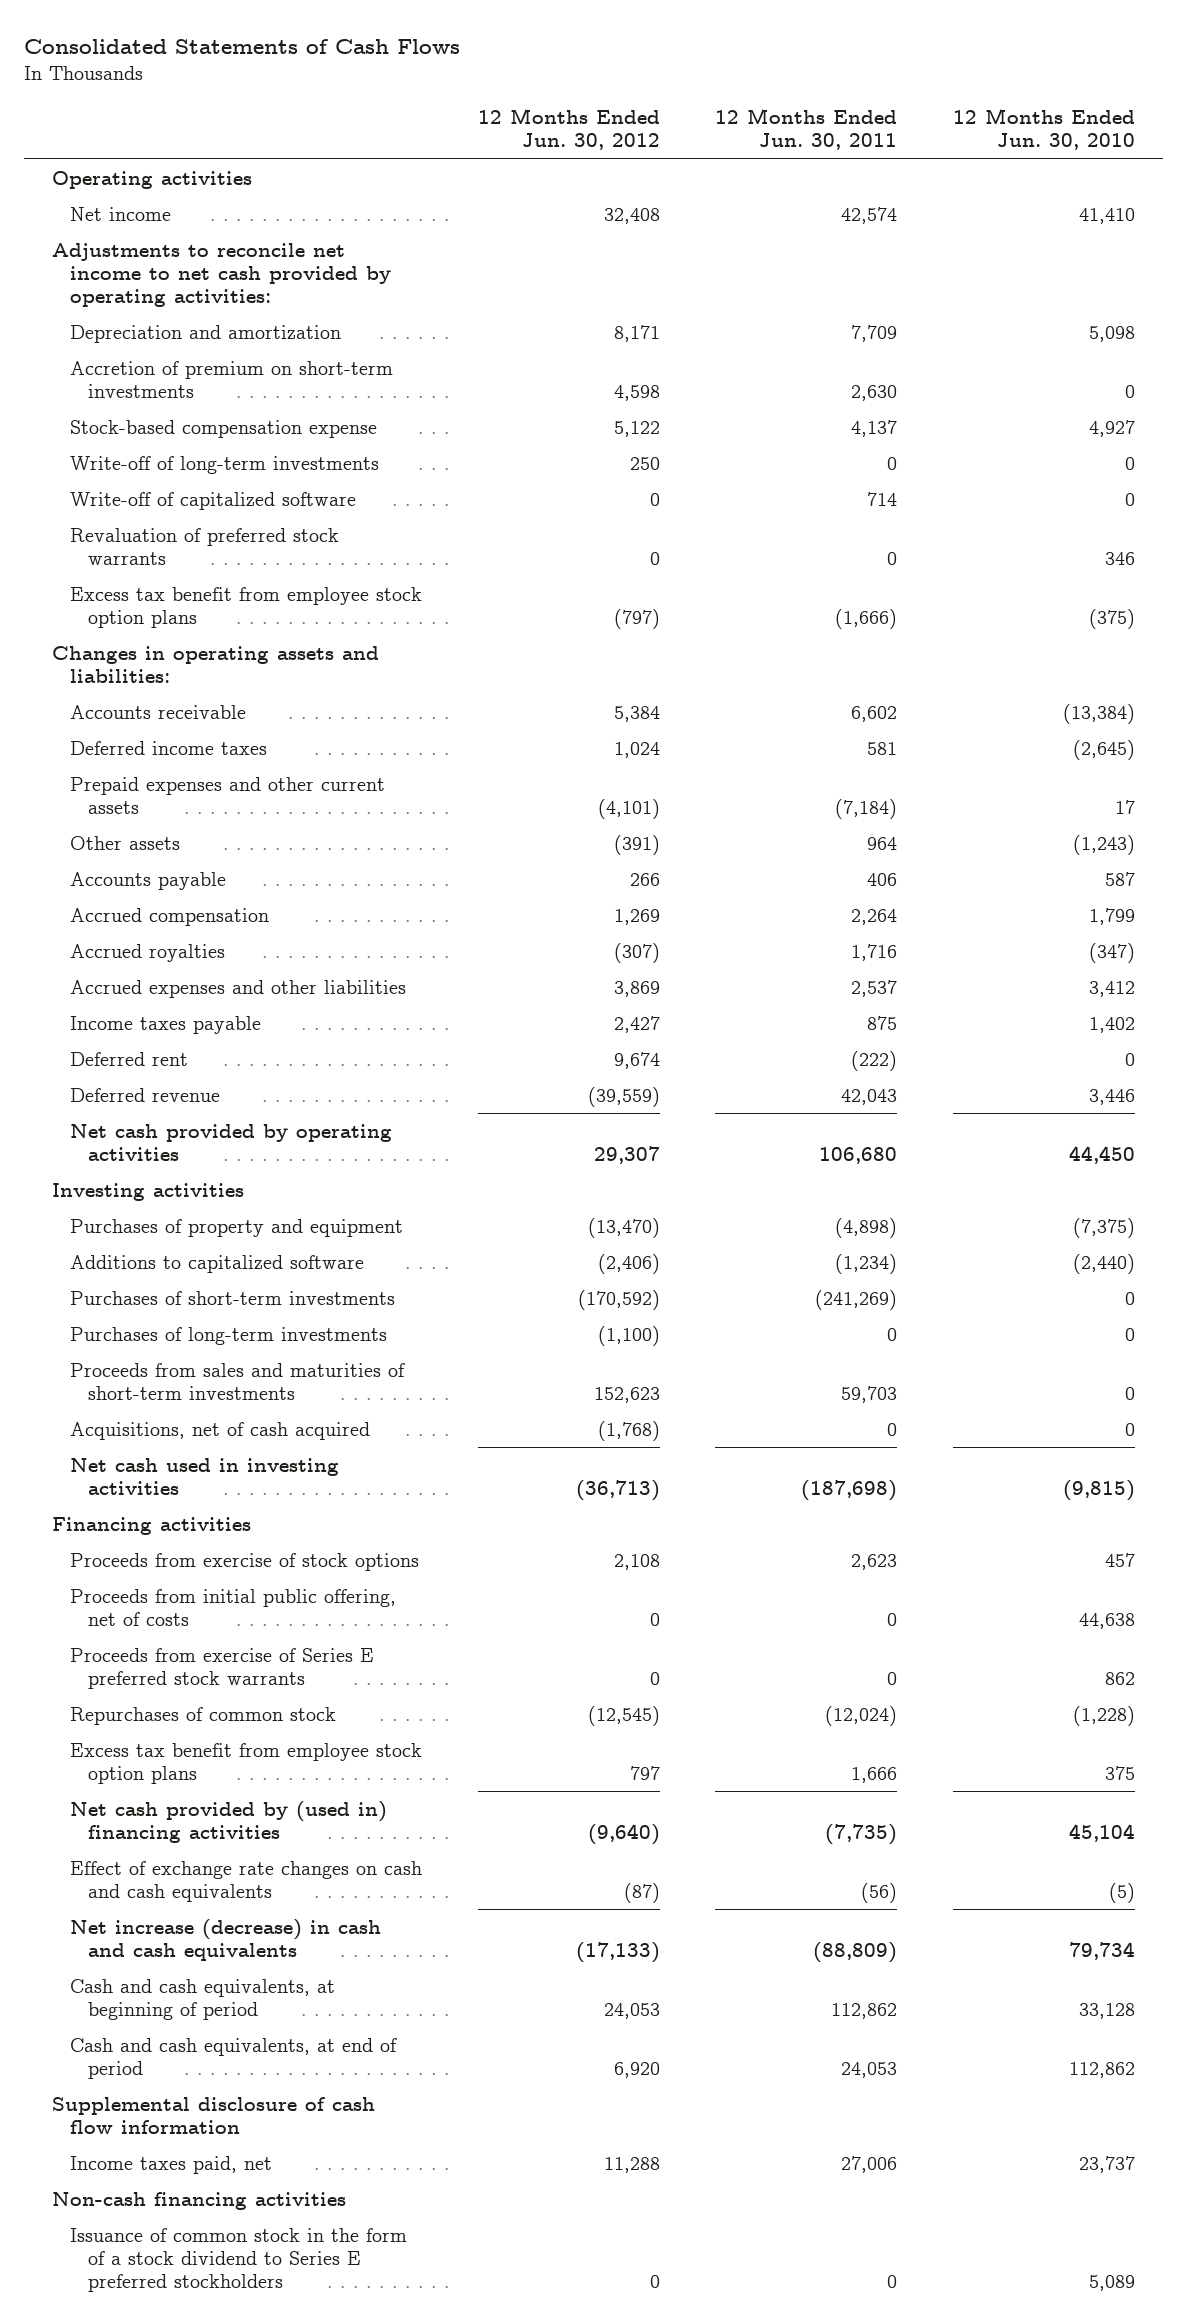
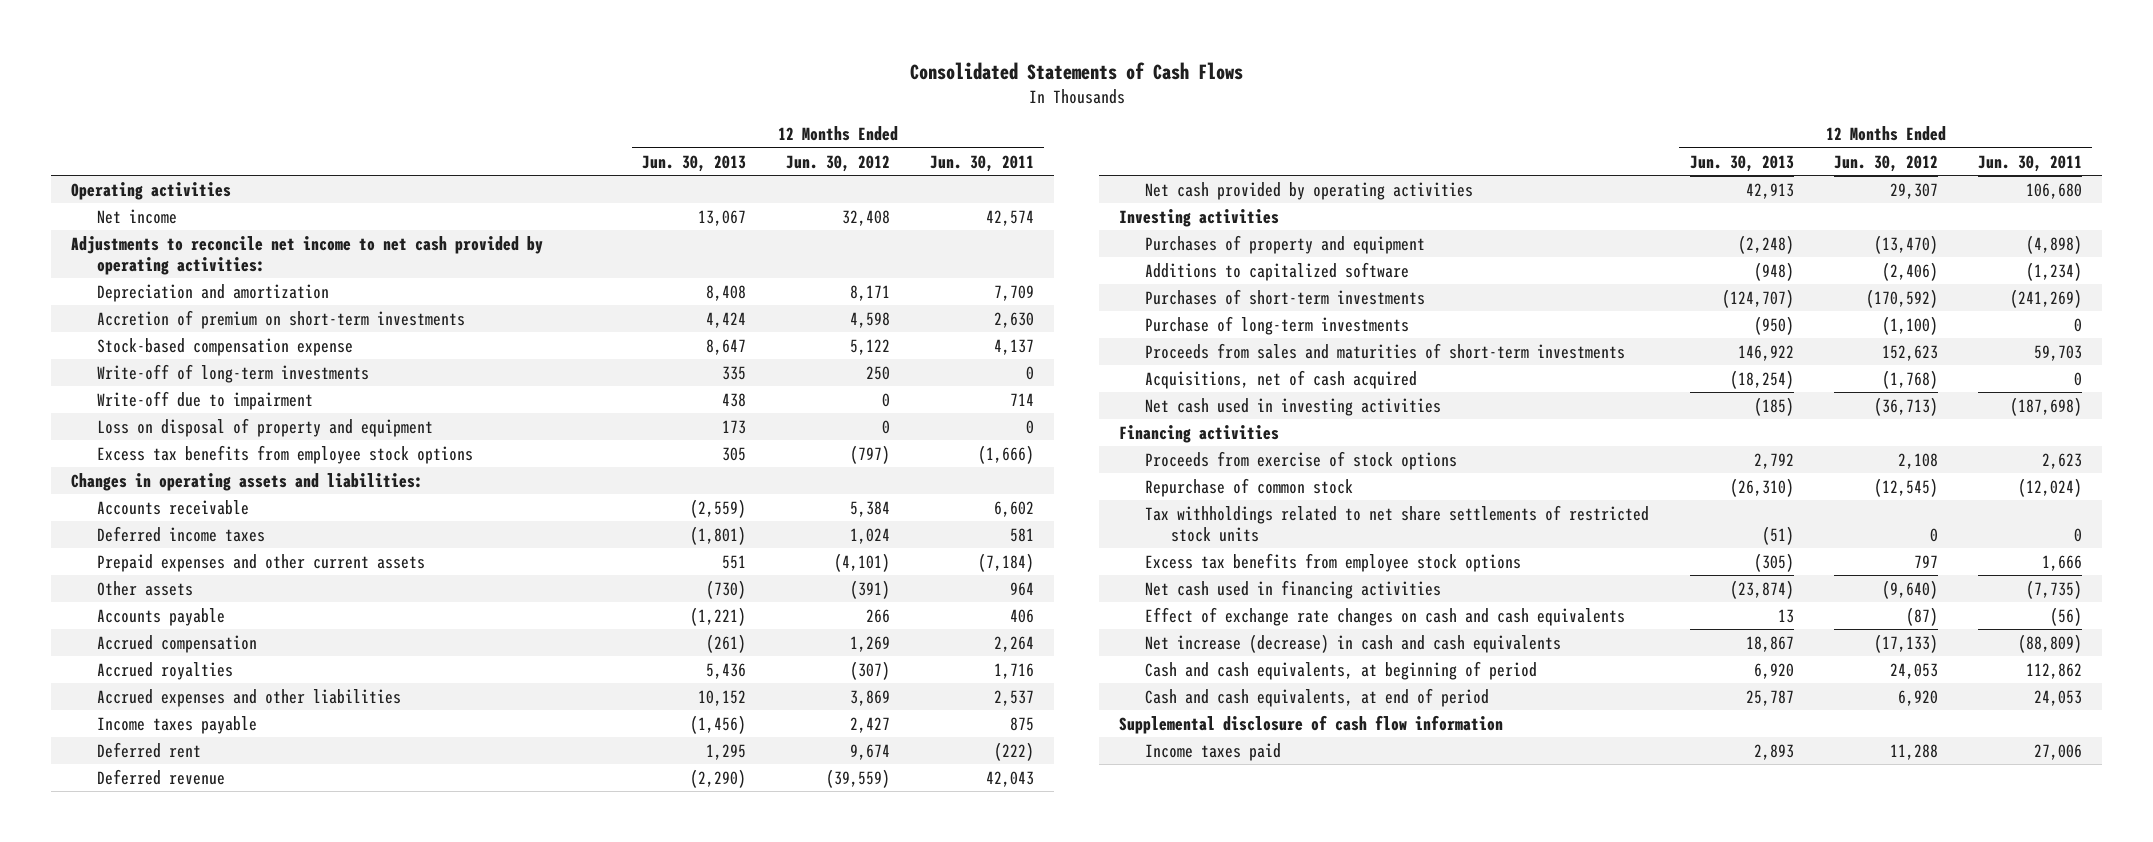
[952,108,1135,151] 12 Months Ended Jun. 30, 2010 -> none
none -> [641,154,746,172] Jun. 30, 2013
[70,527,340,565] Revaluation of preferred stock warrants -> none
[70,491,357,510] Write-off of capitalized software -> [97,390,314,410] Write-off due to impairment
none -> [97,417,434,437] Loss on disposal of property and equipment
[70,586,423,628] Excess tax benefit from employee stock option plans -> [97,444,474,464] Excess tax benefits from employee stock options
[70,1326,388,1345] Purchases of long-term investments -> [1145,315,1410,335] Purchase of long-term investments
[70,1588,397,1626] Proceeds from initial public offering, net of costs -> none
[70,1647,375,1689] Proceeds from exercise of Series E preferred stock warrants -> none
[70,1706,337,1725] Repurchases of common stock -> [1145,477,1354,497] Repurchase of common stock
none -> [1145,504,1650,542] Tax withholdings related to net share settlements of restricted stock units
[70,1742,423,1784] Excess tax benefit from employee stock option plans -> [1145,552,1522,572] Excess tax benefits from employee stock options
[70,1800,388,1843] Net cash provided by (used in) financing activities -> [1145,579,1442,599] Net cash used in financing activities
[51,2191,346,2210] Non-cash financing activities -> none
[70,2227,408,2293] Issuance of common stock in the form of a stock dividend to Series E preferred stockholders -> none
[70,2155,273,2174] Income taxes paid, net -> [1145,742,1282,761] Income taxes paid

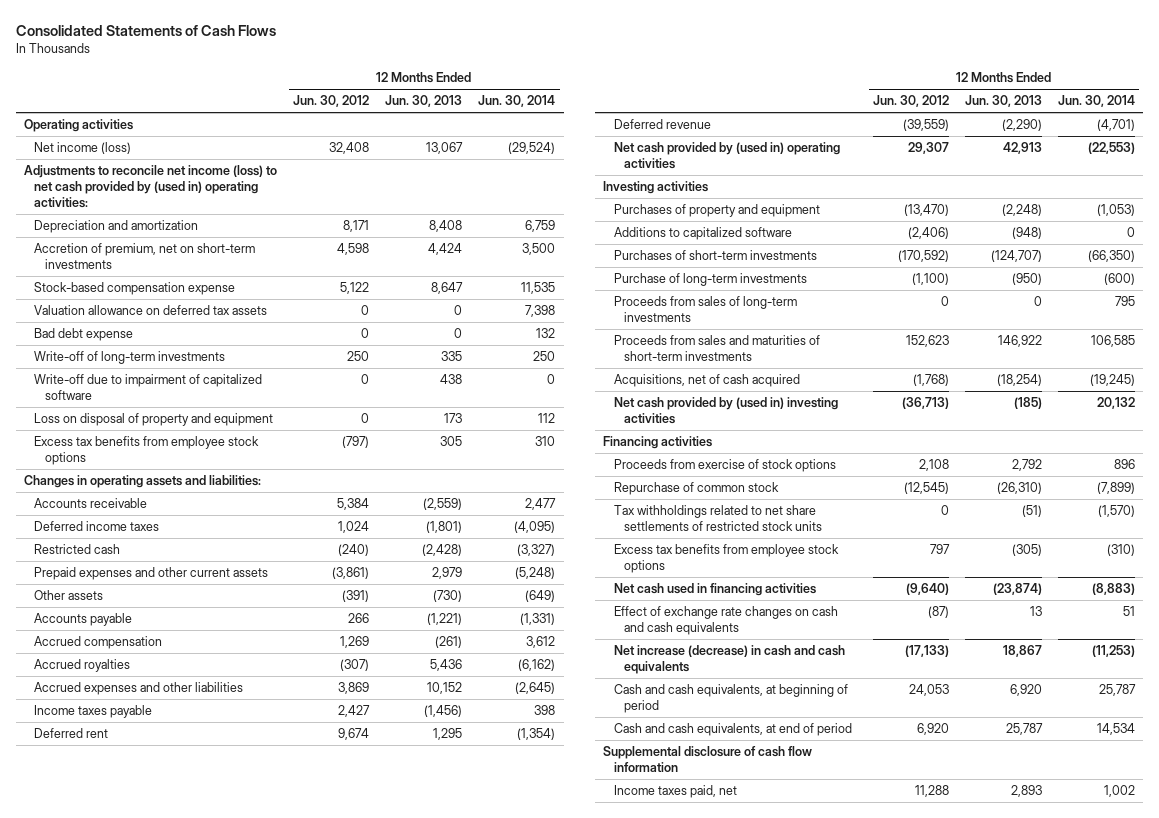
[930,154,1035,172] Jun. 30, 2011 -> none
none -> [478,95,556,108] Jun. 30, 2014
[97,208,178,224] Net income -> [34,142,132,155] Net income (loss)
[71,235,544,275] Adjustments to reconcile net income to net cash provided by operating activities: -> [24,165,278,209] Adjustments to reconcile net income (loss) to net cash provided by (used in) operating activities:
[97,309,466,329] Accretion of premium on short-term investments -> [34,243,256,270] Accretion of premium, net on short-term investments
none -> [34,305,268,316] Valuation allowance on deferred tax assets
none -> [34,328,134,342] Bad debt expense
[97,390,314,410] Write-off due to impairment -> [34,374,263,401] Write-off due to impairment of capitalized software
none -> [34,544,121,555] Restricted cash
[721,554,746,569] 551 -> [432,567,463,580] 2,979
[834,552,891,572] (4,101) -> [332,567,370,580] (3,861)
[1145,181,1474,200] Net cash provided by operating activities -> [613,142,840,170] Net cash provided by (used in) operating activities
none -> [613,296,797,323] Proceeds from sales of long-term investments
[1145,397,1442,416] Net cash used in investing activities -> [613,397,838,425] Net cash provided by (used in) investing activities
[1145,742,1282,761] Income taxes paid -> [613,785,737,799] Income taxes paid, net

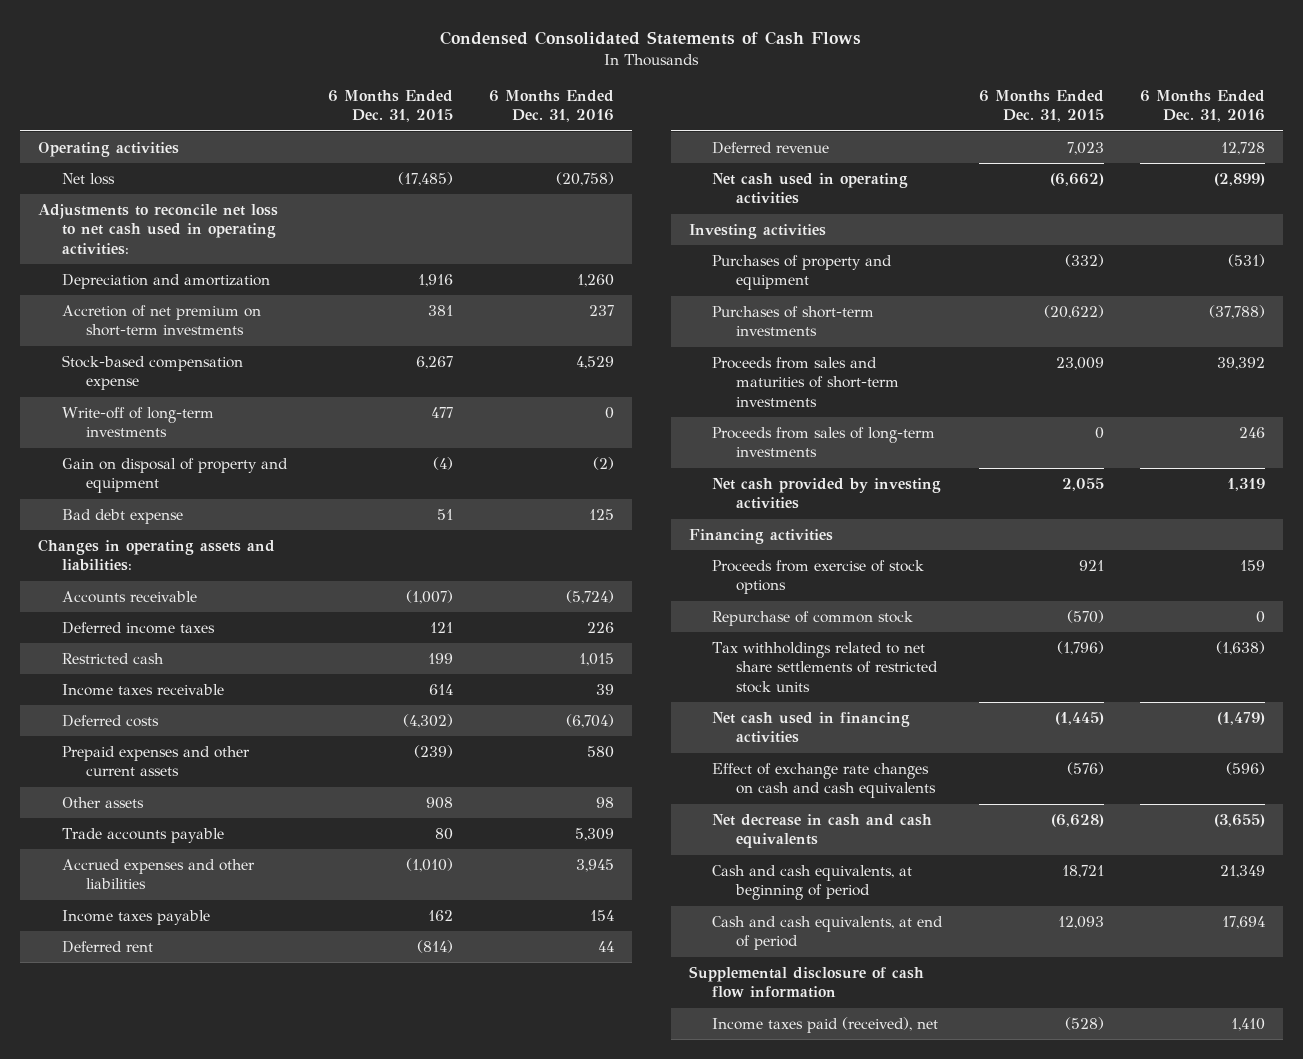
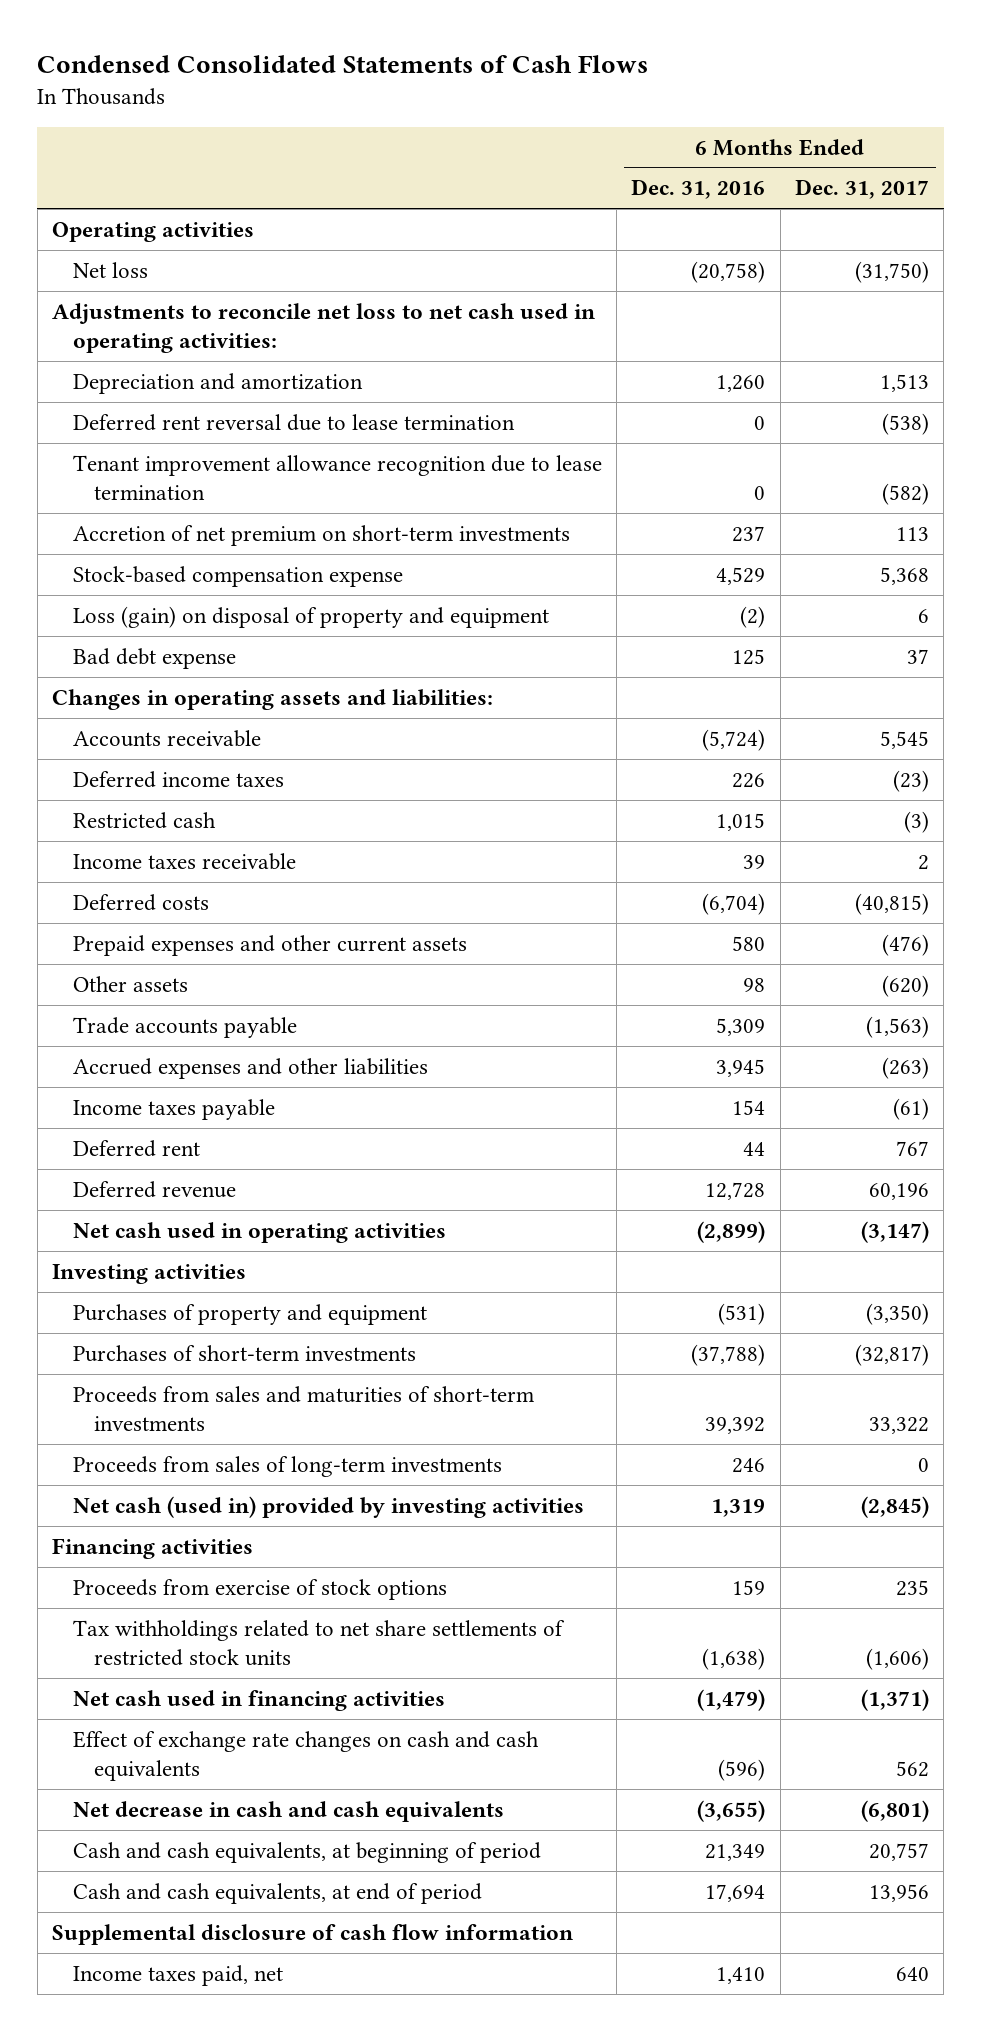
[327,89,453,123] 6 Months Ended Dec. 31, 2015 -> none
none -> [794,179,929,200] Dec. 31, 2017
none -> [73,413,516,431] Deferred rent reversal due to lease termination
none -> [73,454,603,500] Tenant improvement allowance recognition due to lease termination
[61,406,214,438] Write-off of long-term investments -> none
[61,457,288,494] Gain on disposal of property and equipment -> [73,605,550,628] Loss (gain) on disposal of property and equipment
[712,477,942,510] Net cash provided by investing activities -> [73,1495,585,1518] Net cash (used in) provided by investing activities
[712,610,914,626] Repurchase of common stock -> none
[712,1016,939,1033] Income taxes paid (received), net -> [73,1964,284,1986] Income taxes paid, net

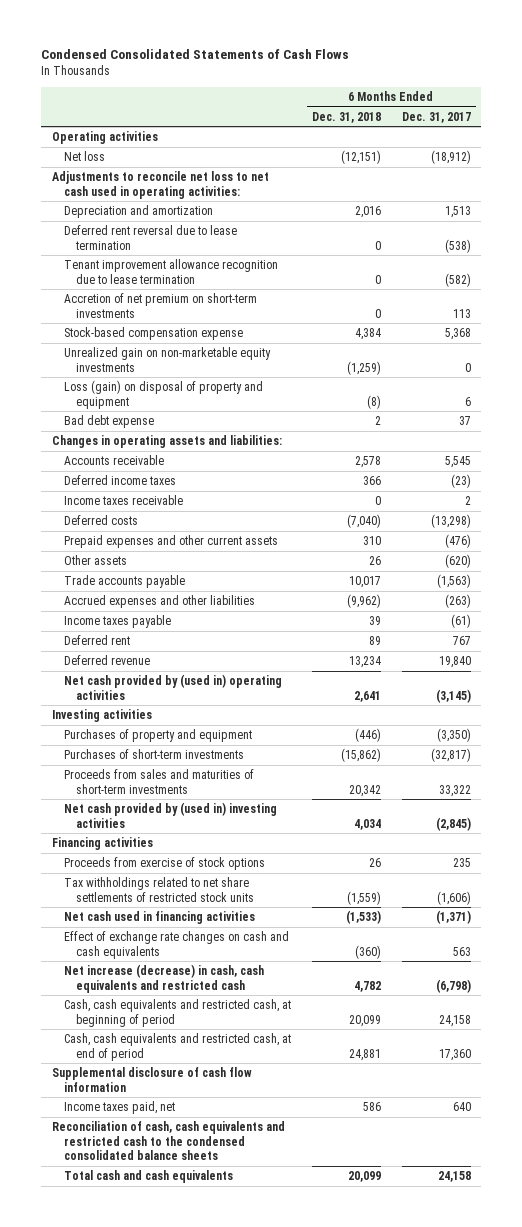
[631,179,766,200] Dec. 31, 2016 -> none
none -> [311,111,381,123] Dec. 31, 2018
[854,260,929,283] (31,750) -> [430,150,471,165] (18,912)
none -> [63,347,271,372] Unrealized gain on non-marketable equity investments
[73,811,217,829] Restricted cash -> none
[854,892,929,915] (40,815) -> [430,514,471,529] (13,298)
[868,1182,929,1200] 60,196 -> [438,656,471,669] 19,840
[73,1221,447,1243] Net cash used in operating activities -> [63,674,282,700] Net cash provided by (used in) operating activities
[860,1220,929,1243] (3,147) -> [435,688,471,703] (3,145)
[73,1455,503,1477] Proceeds from sales of long-term investments -> none
[73,1495,585,1518] Net cash (used in) provided by investing activities -> [63,802,277,828] Net cash provided by (used in) investing activities
[895,1760,929,1777] 562 -> [452,946,471,956] 563
[73,1800,505,1822] Net decrease in cash and cash equivalents -> [63,964,264,993] Net increase (decrease) in cash, cash equivalents and restricted cash
[860,1799,929,1822] (6,801) -> [435,978,471,993] (6,798)
[73,1841,542,1863] Cash and cash equivalents, at beginning of period -> [63,999,291,1027] Cash, cash equivalents and restricted cash, at beginning of period
[868,1842,929,1861] 20,757 -> [438,1014,471,1027] 24,158
[73,1882,483,1904] Cash and cash equivalents, at end of period -> [63,1033,291,1061] Cash, cash equivalents and restricted cash, at end of period
[868,1883,929,1902] 13,956 -> [438,1048,471,1061] 17,360
none -> [51,1121,285,1161] Reconciliation of cash, cash equivalents and restricted cash to the condensed consolidated balance sheets
none -> [63,1170,233,1184] Total cash and cash equivalents

